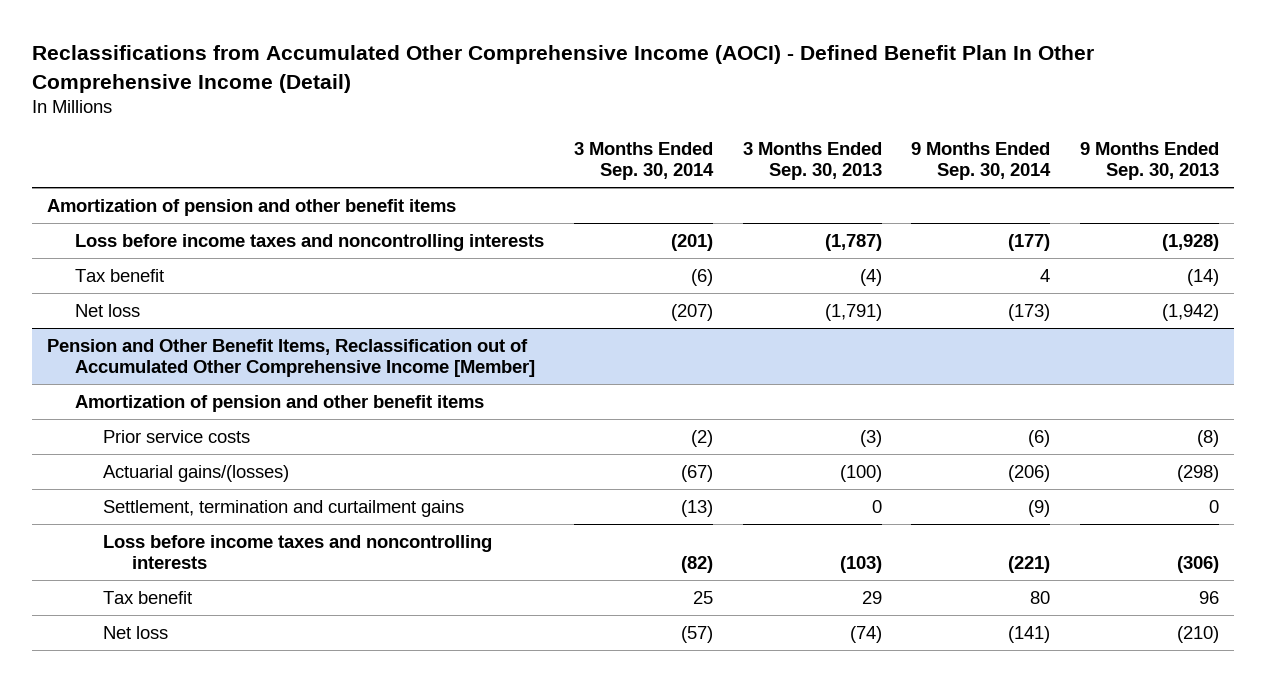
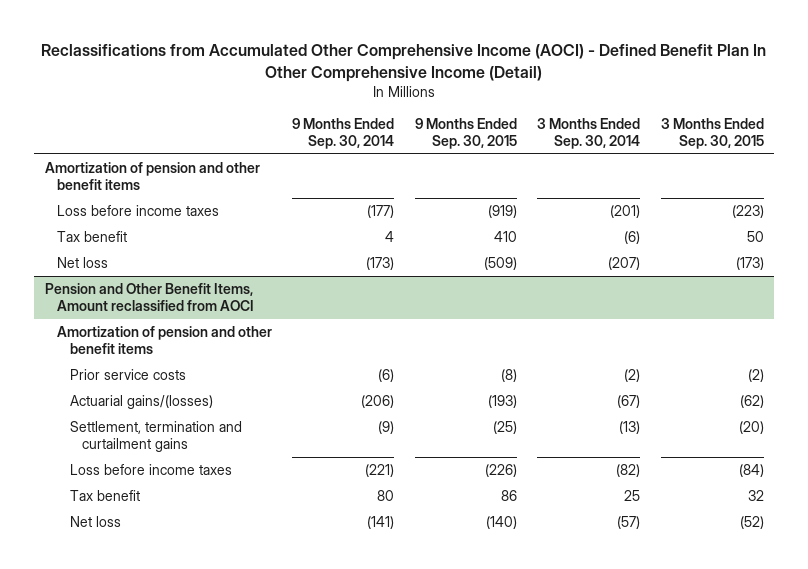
[742,142,882,181] 3 Months Ended Sep. 30, 2013 -> none
[1080,142,1220,181] 9 Months Ended Sep. 30, 2013 -> none
none -> [414,117,517,149] 9 Months Ended Sep. 30, 2015
none -> [660,117,764,149] 3 Months Ended Sep. 30, 2015
[75,233,545,251] Loss before income taxes and noncontrolling interests -> [57,205,220,217] Loss before income taxes
[46,338,536,377] Pension and Other Benefit Items, Reclassification out of Accumulated Other Comprehensive Income [Member] -> none
none -> [44,283,255,312] Pension and Other Benefit Items, Amount reclassified from AOCI
[103,534,493,569] Loss before income taxes and noncontrolling interests -> [69,464,232,476] Loss before income taxes

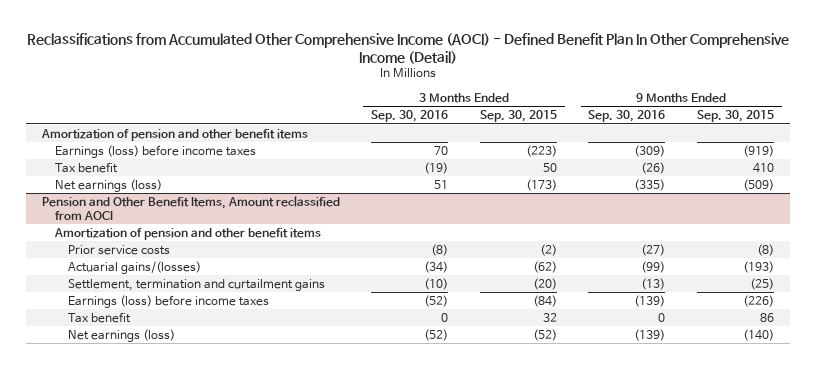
[292,117,395,149] 9 Months Ended Sep. 30, 2014 -> none
[537,117,641,149] 3 Months Ended Sep. 30, 2014 -> none
none -> [371,110,449,123] Sep. 30, 2016
none -> [588,110,666,123] Sep. 30, 2016
[57,205,220,217] Loss before income taxes -> [55,144,257,158] Earnings (loss) before income taxes
[57,257,109,269] Net loss -> [55,178,163,192] Net earnings (loss)
[69,464,232,476] Loss before income taxes -> [68,294,270,308] Earnings (loss) before income taxes
[69,516,121,528] Net loss -> [68,328,176,342] Net earnings (loss)

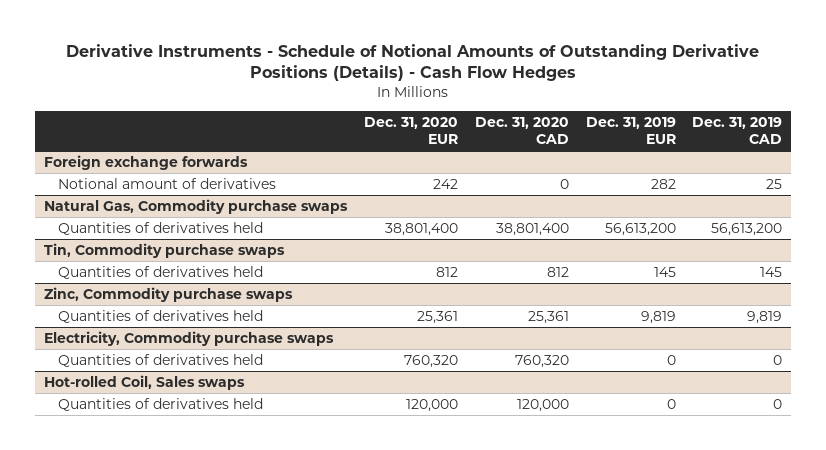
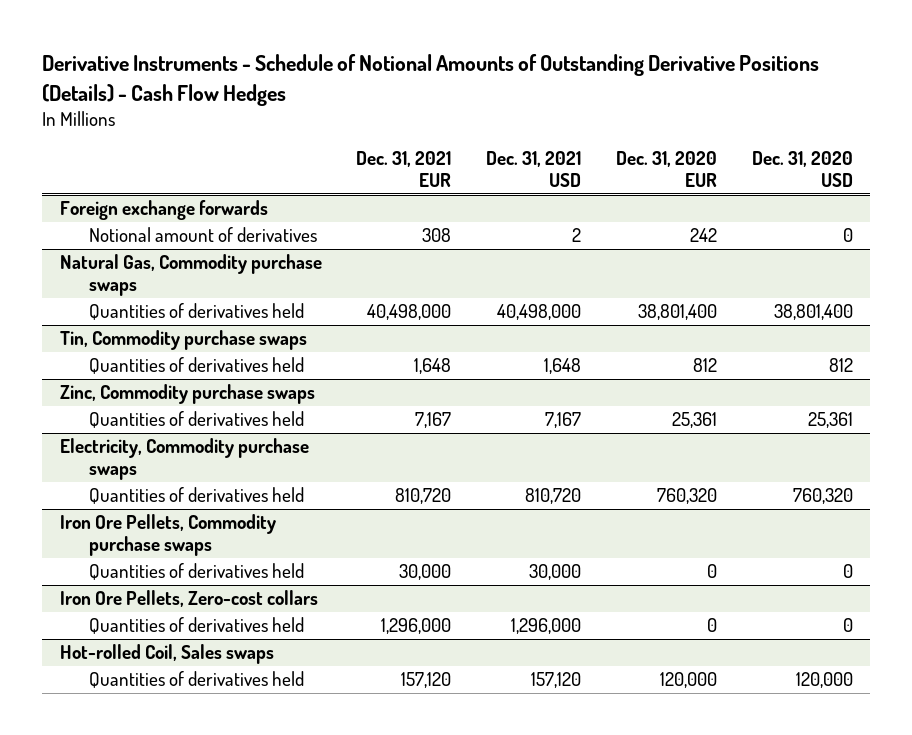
[474,116,569,144] Dec. 31, 2020 CAD -> none
[585,116,676,144] Dec. 31, 2019 EUR -> none
[692,116,783,144] Dec. 31, 2019 CAD -> none
none -> [356,151,452,188] Dec. 31, 2021 EUR
none -> [486,151,582,188] Dec. 31, 2021 USD
none -> [751,151,853,188] Dec. 31, 2020 USD
none -> [59,514,276,557] Iron Ore Pellets, Commodity purchase swaps
none -> [88,563,304,581] Quantities of derivatives held
none -> [59,590,318,608] Iron Ore Pellets, Zero-cost collars
none -> [88,617,304,635] Quantities of derivatives held

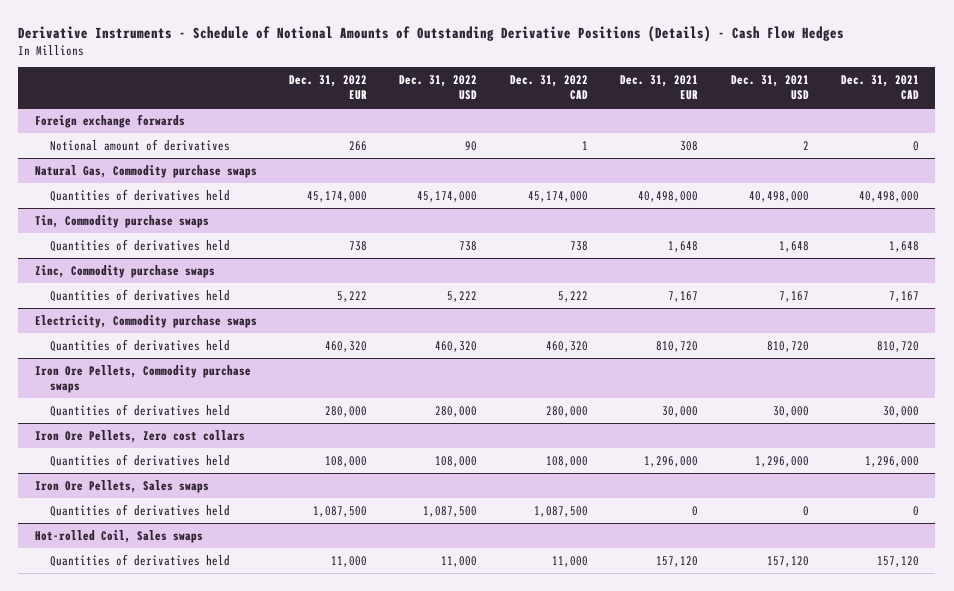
[615,151,717,188] Dec. 31, 2020 EUR -> none
[751,151,853,188] Dec. 31, 2020 USD -> none
none -> [289,75,368,101] Dec. 31, 2022 EUR
none -> [399,75,478,101] Dec. 31, 2022 USD
none -> [509,75,588,101] Dec. 31, 2022 CAD
none -> [840,75,919,101] Dec. 31, 2021 CAD
[59,590,318,608] Iron Ore Pellets, Zero-cost collars -> [34,429,245,443] Iron Ore Pellets, Zero cost collars
none -> [34,479,209,493] Iron Ore Pellets, Sales swaps
none -> [50,503,231,517] Quantities of derivatives held

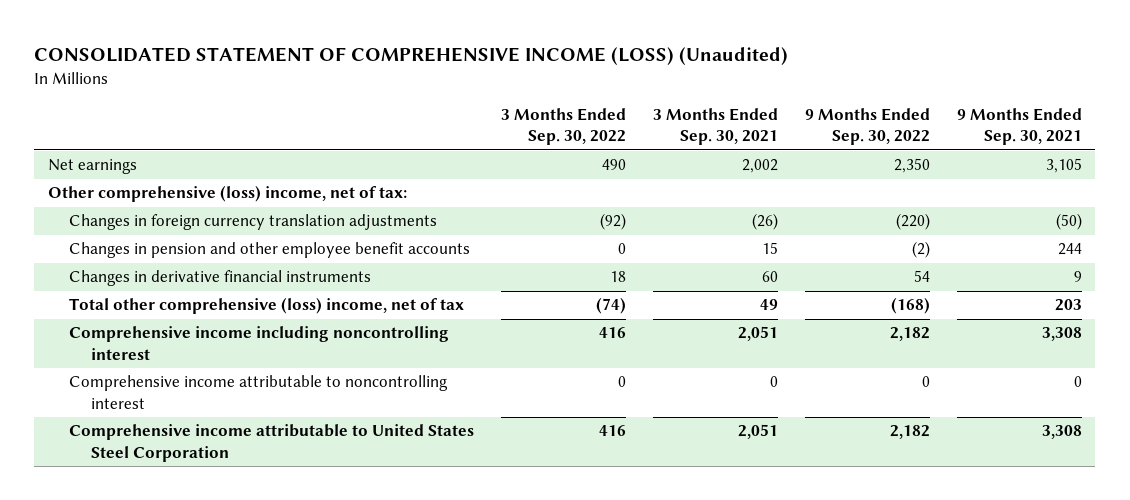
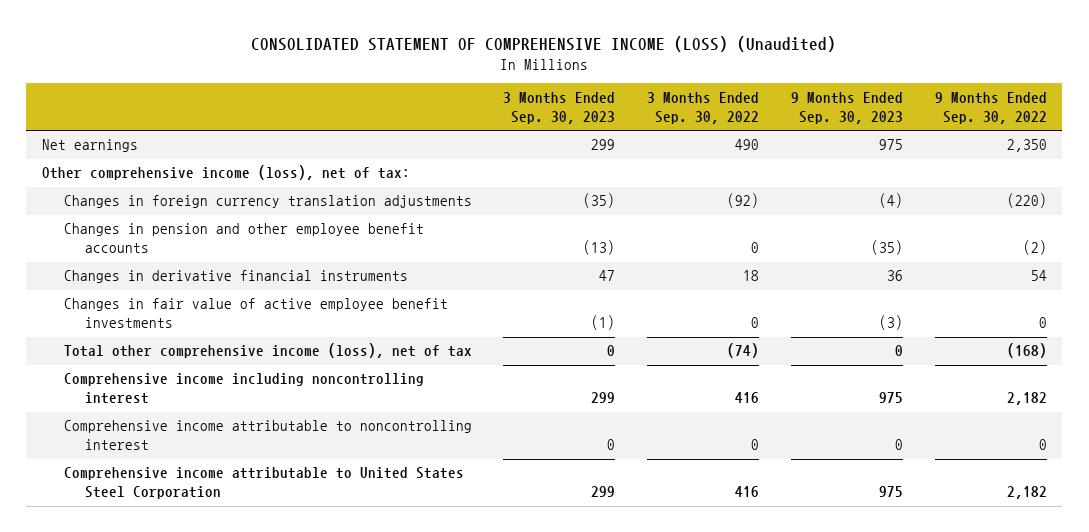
[653,108,779,146] 3 Months Ended Sep. 30, 2021 -> none
[956,108,1082,146] 9 Months Ended Sep. 30, 2021 -> none
none -> [503,91,616,124] 3 Months Ended Sep. 30, 2023
none -> [790,91,903,124] 9 Months Ended Sep. 30, 2023
[47,185,407,203] Other comprehensive (loss) income, net of tax: -> [42,165,411,181] Other comprehensive income (loss), net of tax:
none -> [63,298,448,329] Changes in fair value of active employee benefit investments
[69,297,465,315] Total other comprehensive (loss) income, net of tax -> [63,343,472,359] Total other comprehensive income (loss), net of tax

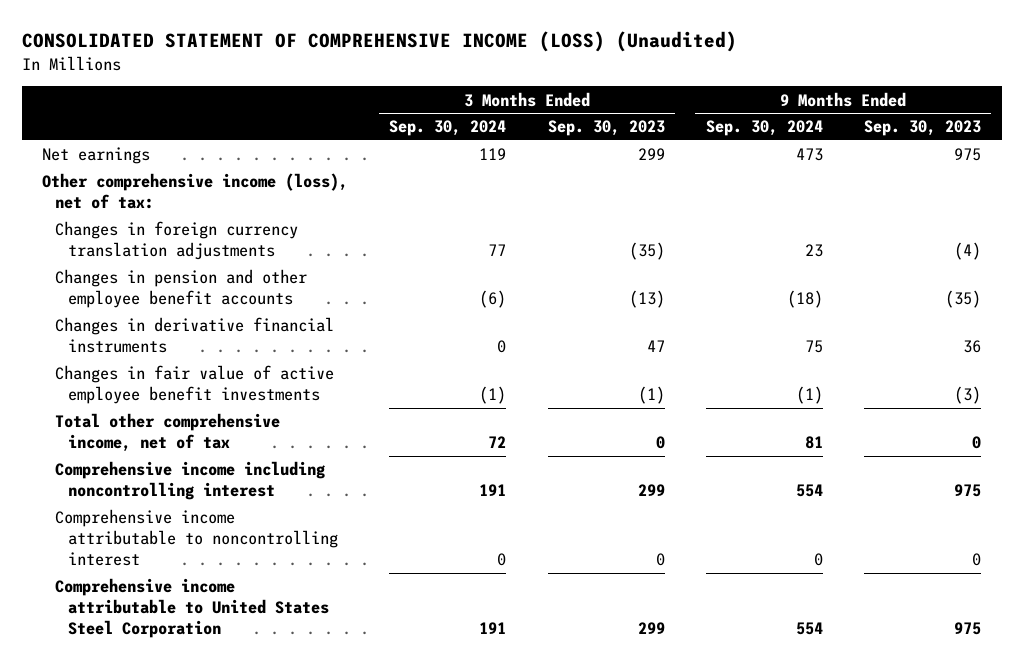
[647,91,760,124] 3 Months Ended Sep. 30, 2022 -> none
[934,91,1047,124] 9 Months Ended Sep. 30, 2022 -> none
none -> [389,120,507,137] Sep. 30, 2024
none -> [705,120,823,137] Sep. 30, 2024
[63,343,472,359] Total other comprehensive income (loss), net of tax -> [55,413,281,453] Total other comprehensive income, net of tax

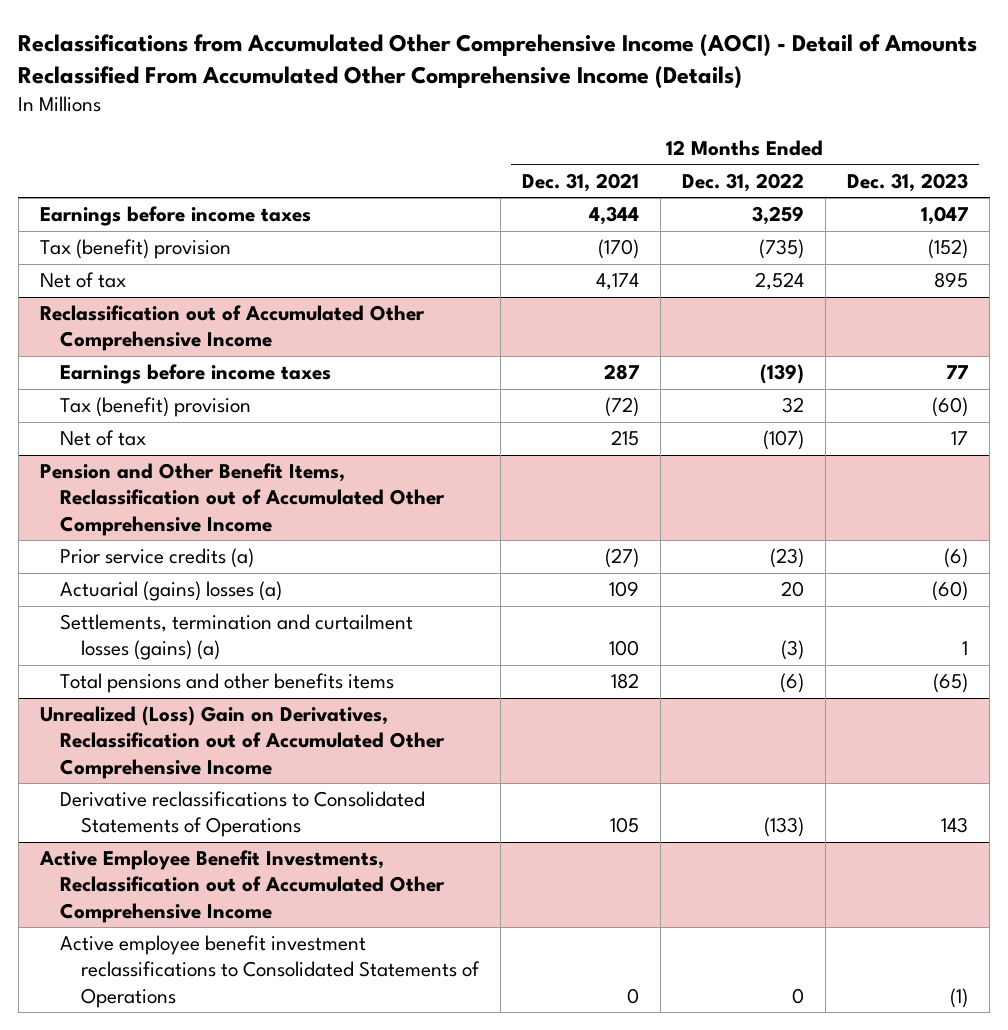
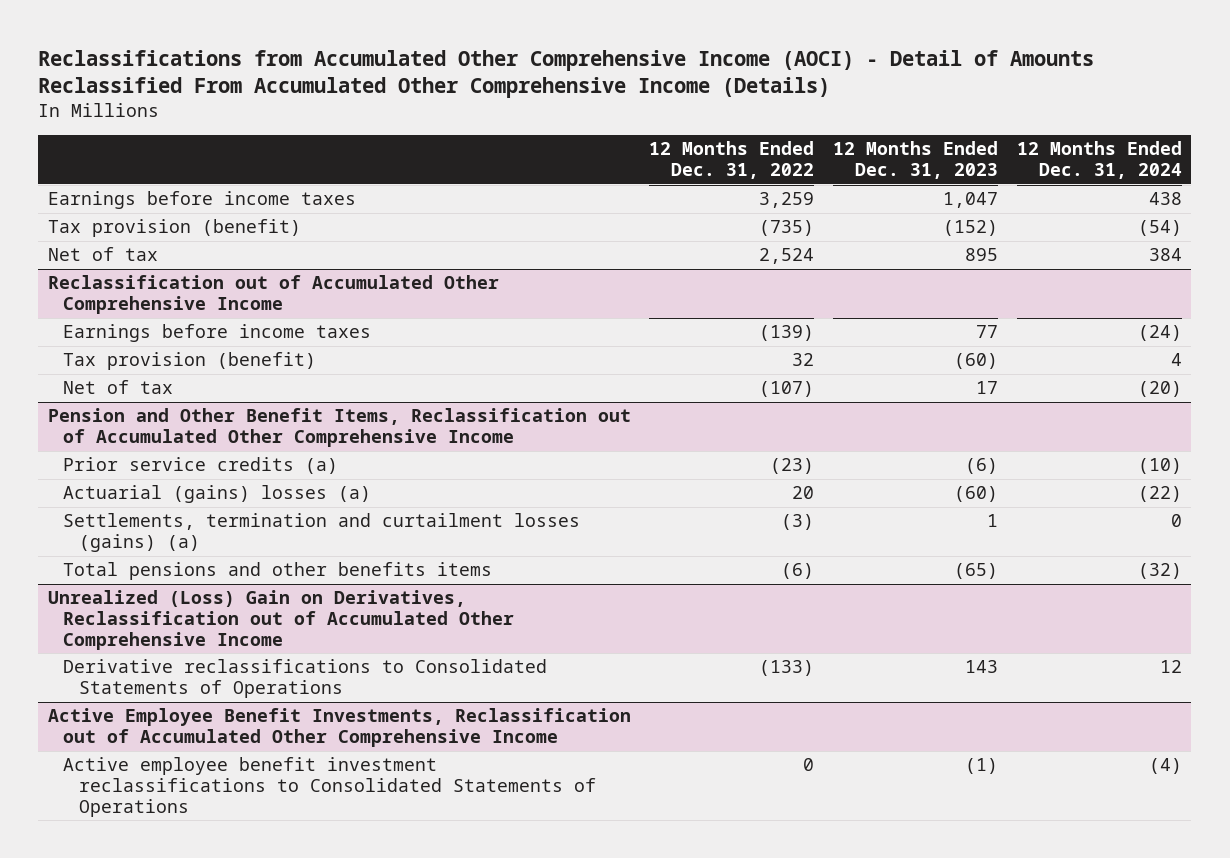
[521,173,639,193] Dec. 31, 2021 -> none
none -> [1016,141,1182,180] 12 Months Ended Dec. 31, 2024
[39,239,231,260] Tax (benefit) provision -> [47,219,301,238] Tax provision (benefit)
[60,397,252,418] Tax (benefit) provision -> [63,352,317,371] Tax provision (benefit)

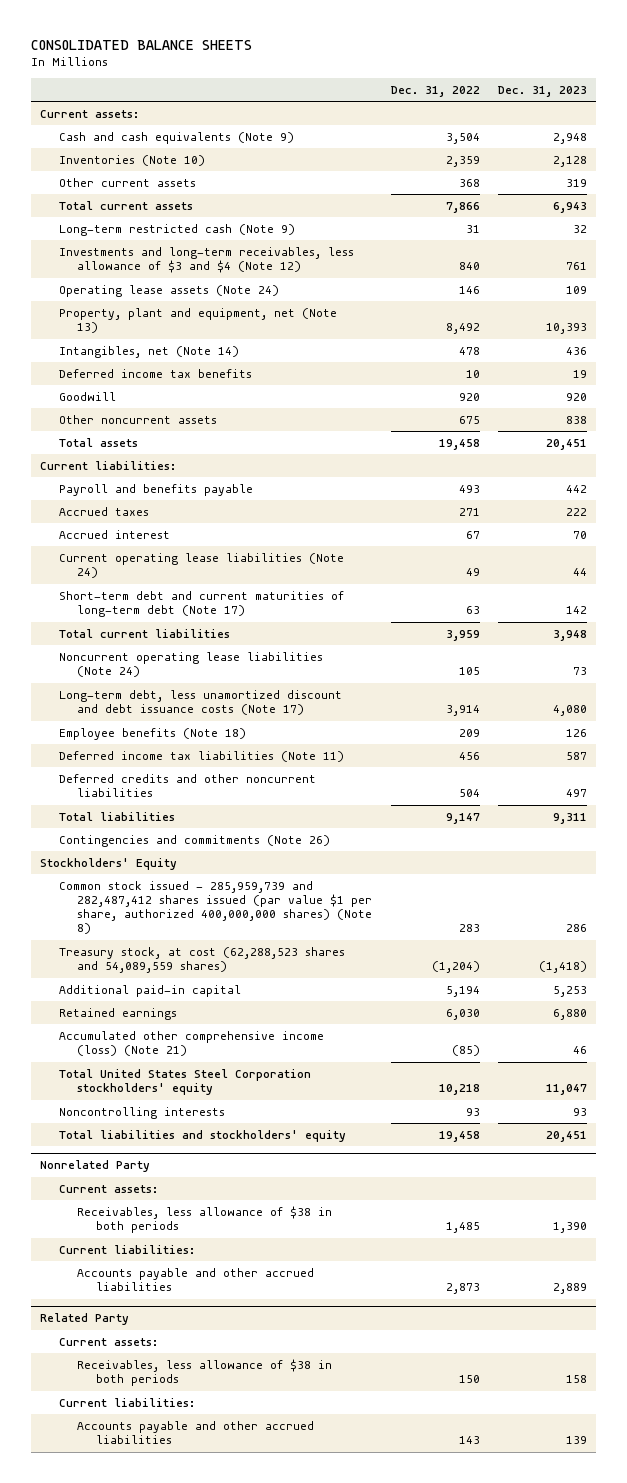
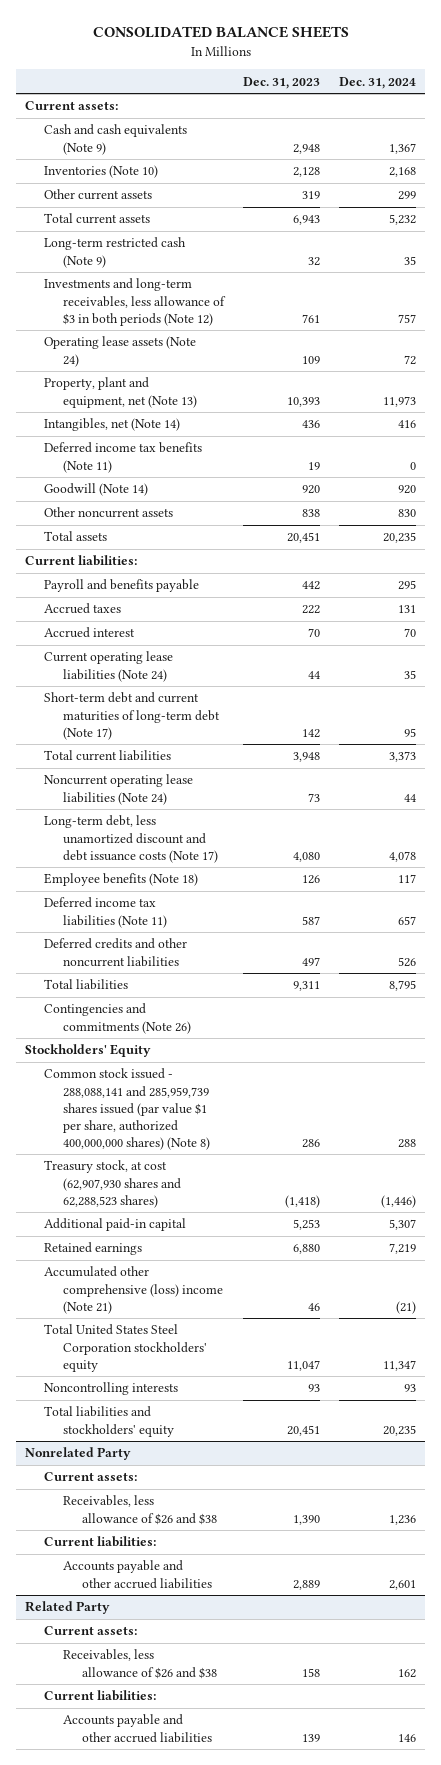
[390,85,480,97] Dec. 31, 2022 -> none
none -> [338,76,416,89] Dec. 31, 2024
[58,246,354,274] Investments and long-term receivables, less allowance of $3 and $4 (Note 12) -> [44,278,227,326] Investments and long-term receivables, less allowance of $3 in both periods (Note 12)
[58,368,252,378] Deferred income tax benefits -> [44,442,203,473] Deferred income tax benefits (Note 11)
[58,391,116,401] Goodwill -> [44,483,149,497] Goodwill (Note 14)
[58,880,373,935] Common stock issued - 285,959,739 and 282,487,412 shares issued (par value $1 per share, authorized 400,000,000 shares) (Note 8) -> [44,1068,211,1150] Common stock issued - 288,088,141 and 285,959,739 shares issued (par value $1 per share, authorized 400,000,000 shares) (Note 8)
[58,946,345,974] Treasury stock, at cost (62,288,523 shares and 54,089,559 shares) -> [44,1160,182,1208] Treasury stock, at cost (62,907,930 shares and 62,288,523 shares)
[58,1030,324,1057] Accumulated other comprehensive income (loss) (Note 21) -> [44,1266,224,1314] Accumulated other comprehensive (loss) income (Note 21)
[77,1205,333,1234] Receivables, less allowance of $38 in both periods -> [63,1495,218,1525] Receivables, less allowance of $26 and $38
[77,1358,333,1387] Receivables, less allowance of $38 in both periods -> [63,1649,218,1679] Receivables, less allowance of $26 and $38

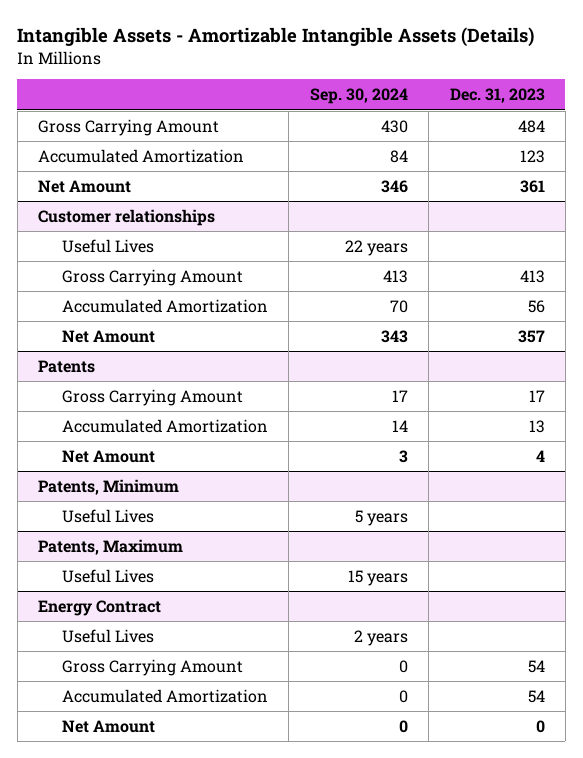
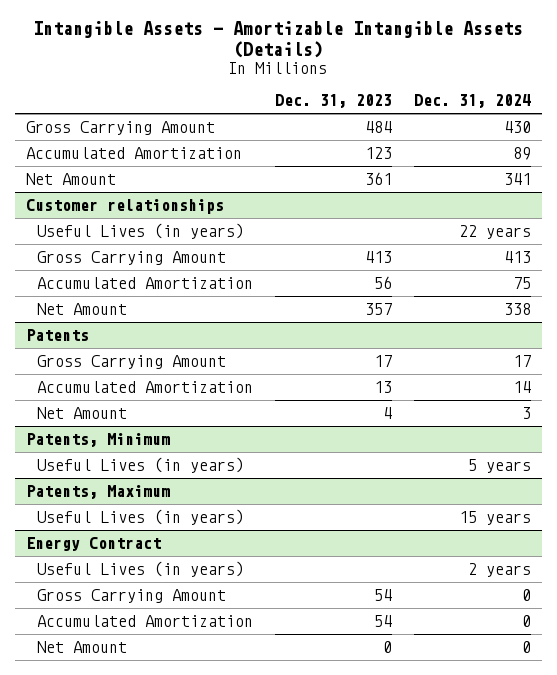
[309,88,408,105] Sep. 30, 2024 -> none
none -> [413,94,531,109] Dec. 31, 2024
[61,238,154,253] Useful Lives -> [36,223,244,240] Useful Lives (in years)
[61,508,154,523] Useful Lives -> [36,457,244,474] Useful Lives (in years)
[61,568,154,583] Useful Lives -> [36,509,244,526] Useful Lives (in years)
[61,628,154,643] Useful Lives -> [36,561,244,578] Useful Lives (in years)

